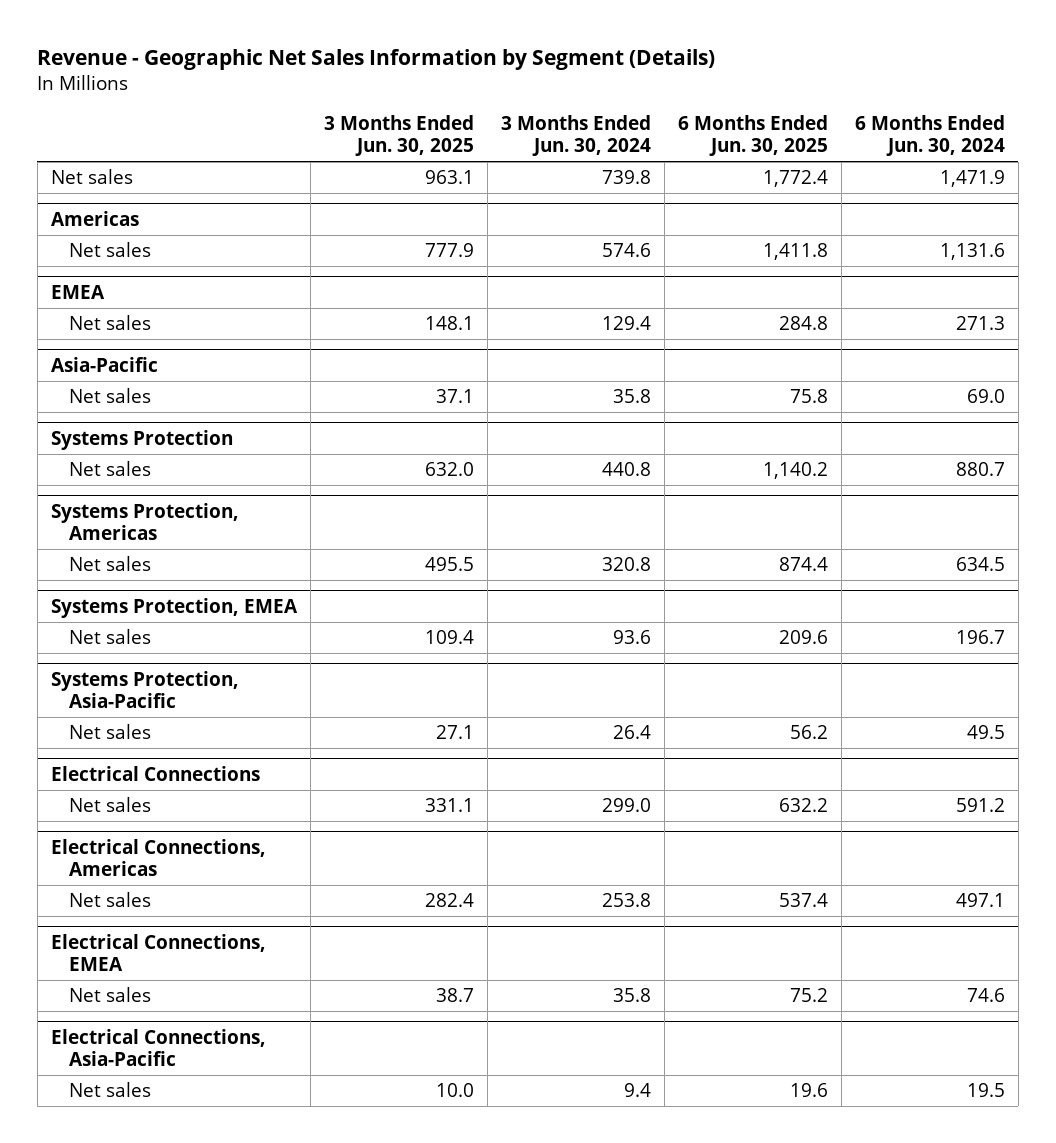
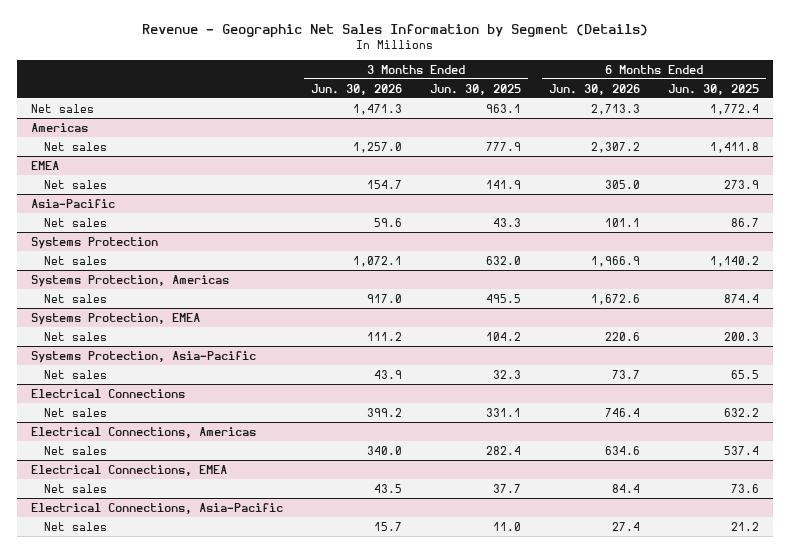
[500,115,651,157] 3 Months Ended Jun. 30, 2024 -> none
[854,115,1005,157] 6 Months Ended Jun. 30, 2024 -> none
none -> [311,83,403,95] Jun. 30, 2026
none -> [549,83,641,95] Jun. 30, 2026
[424,315,474,330] 148.1 -> [486,179,522,189] 141.9
[778,315,828,330] 284.8 -> [724,179,760,189] 273.9
[435,388,474,403] 37.1 -> [493,217,522,227] 43.3
[789,388,828,403] 75.8 -> [731,217,760,227] 86.7
[424,629,474,644] 109.4 -> [486,331,522,341] 104.2
[778,629,828,644] 209.6 -> [724,331,760,341] 200.3
[435,724,474,739] 27.1 -> [493,369,522,379] 32.3
[789,724,828,739] 56.2 -> [731,369,760,379] 65.5
[435,987,474,1002] 38.7 -> [493,483,522,493] 37.7
[789,987,828,1002] 75.2 -> [731,483,760,493] 73.6
[435,1082,474,1097] 10.0 -> [493,521,522,531] 11.0
[789,1082,828,1097] 19.6 -> [731,521,760,531] 21.2

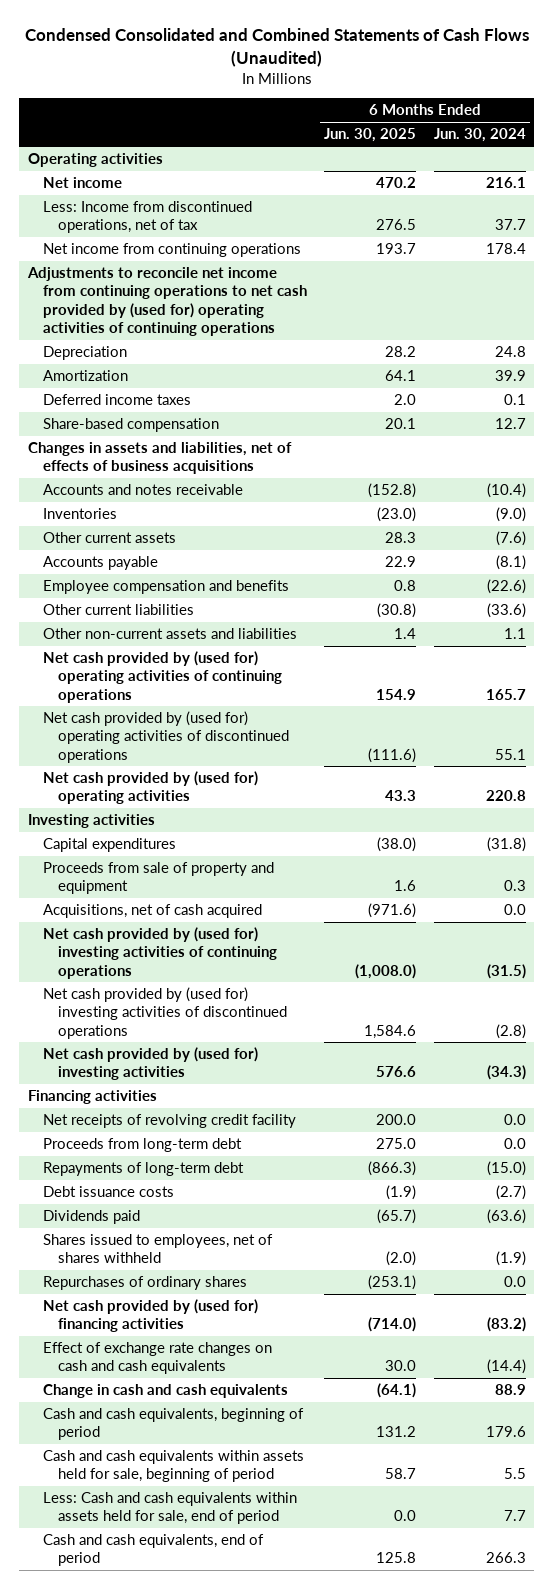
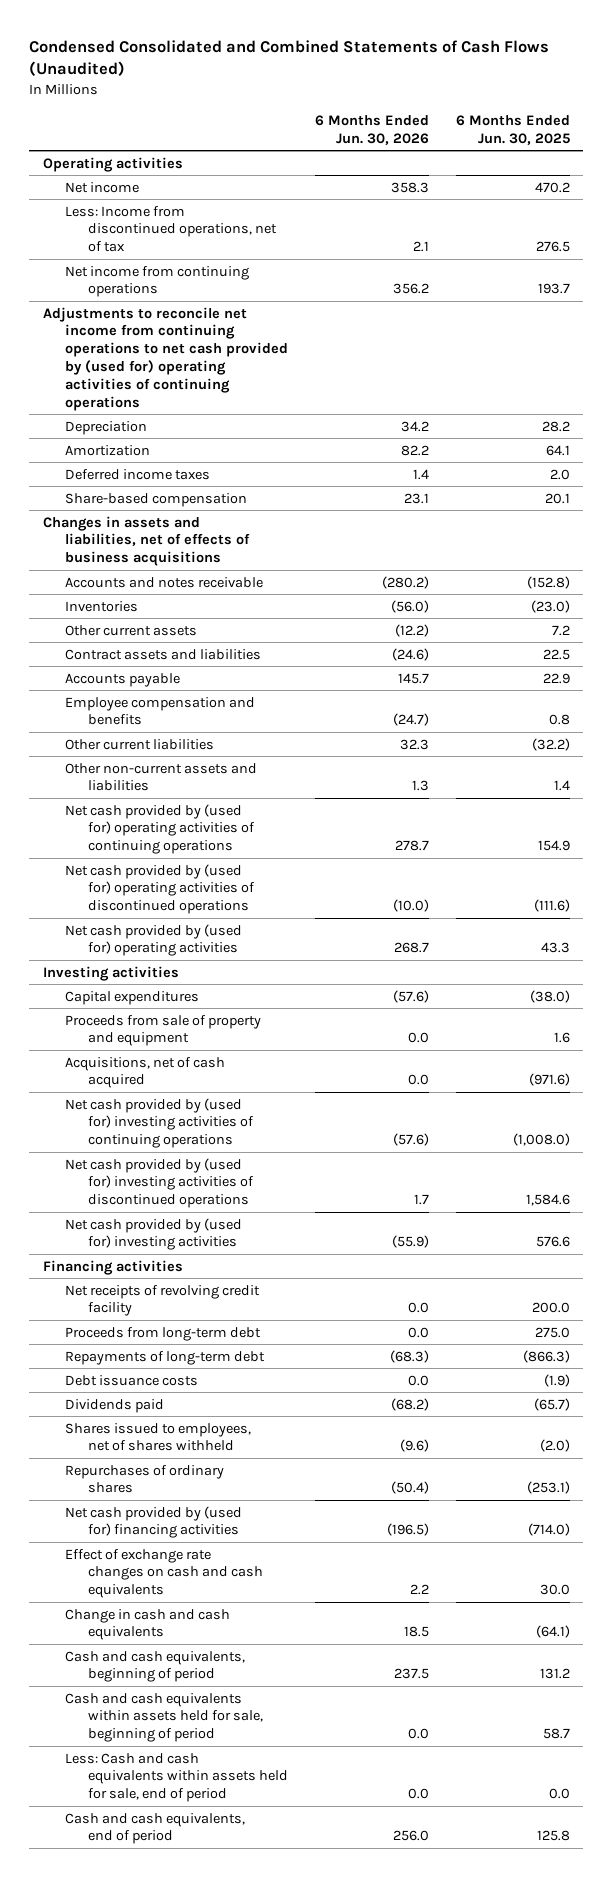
[433,128,526,143] Jun. 30, 2024 -> none
none -> [315,115,430,146] 6 Months Ended Jun. 30, 2026
[385,532,417,544] 28.3 -> [551,624,570,636] 7.2
none -> [65,648,262,660] Contract assets and liabilities
[377,603,417,619] (30.8) -> [531,737,570,751] (32.2)

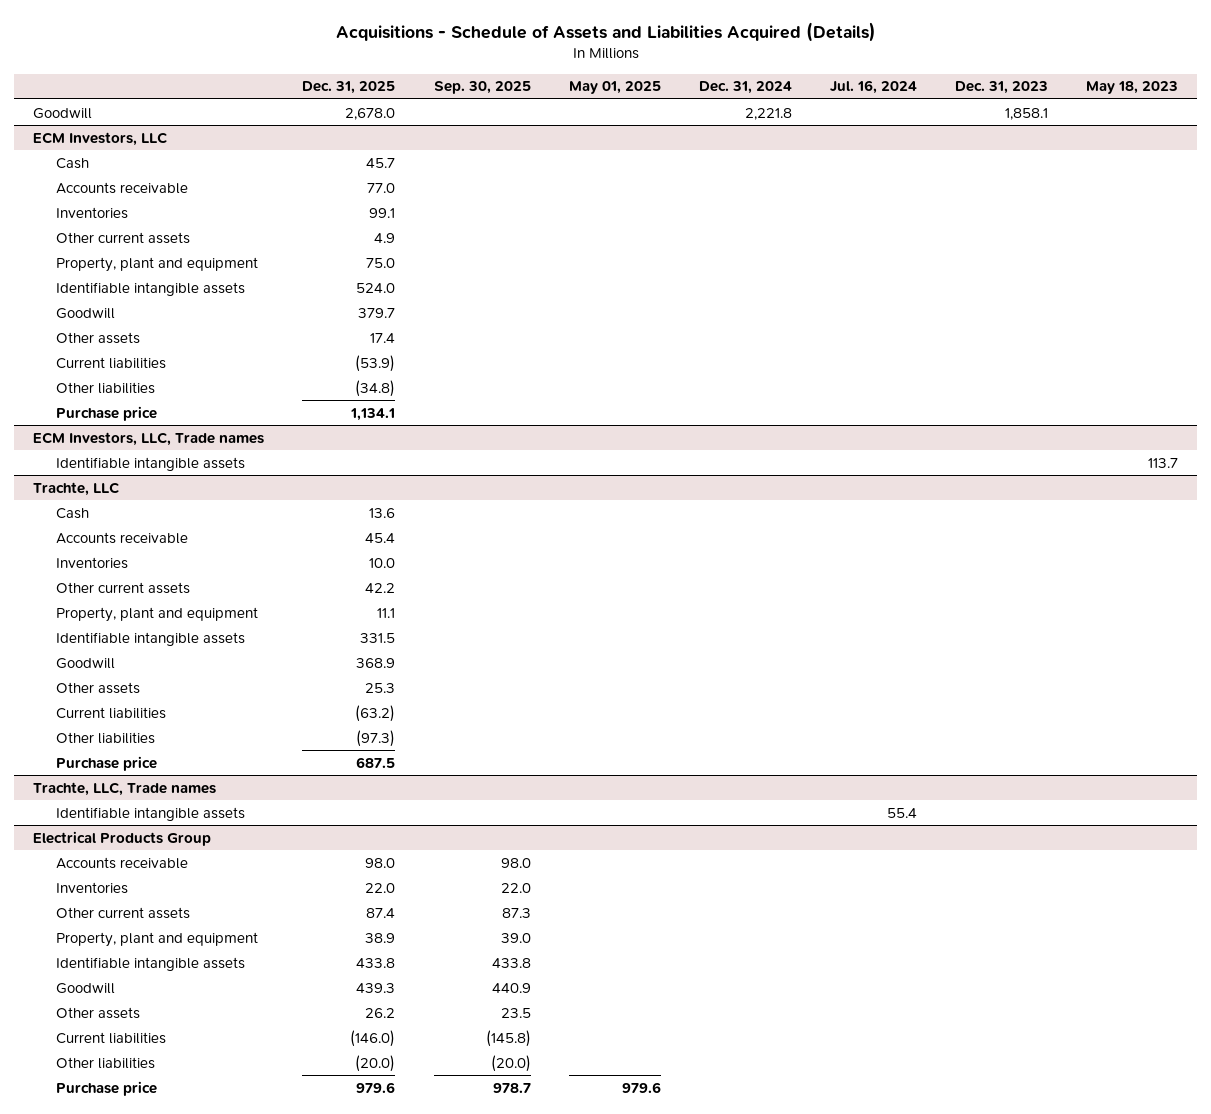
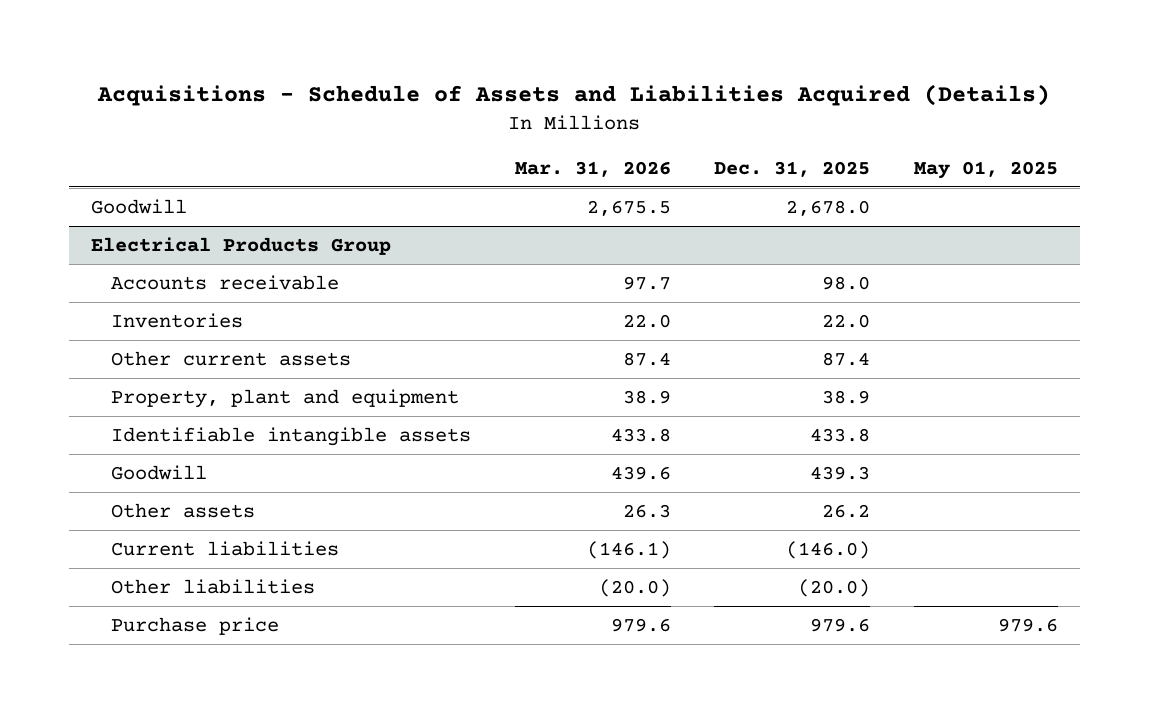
[433,81,531,95] Sep. 30, 2025 -> none
[698,81,792,95] Dec. 31, 2024 -> none
[829,80,917,95] Jul. 16, 2024 -> none
[954,81,1048,95] Dec. 31, 2023 -> none
[1085,81,1178,95] May 18, 2023 -> none
none -> [514,160,671,177] Mar. 31, 2026
[33,131,169,146] ECM Investors, LLC -> none
[55,157,89,169] Cash -> none
[55,181,188,194] Accounts receivable -> none
[55,206,128,219] Inventories -> none
[55,231,190,244] Other current assets -> none
[55,256,258,272] Property, plant and equipment -> none
[55,281,245,296] Identifiable intangible assets -> none
[55,307,115,319] Goodwill -> none
[55,331,140,344] Other assets -> none
[55,356,166,369] Current liabilities -> none
[55,381,155,394] Other liabilities -> none
[55,405,157,421] Purchase price -> none
[33,431,265,446] ECM Investors, LLC, Trade names -> none
[55,456,245,471] Identifiable intangible assets -> none
[33,481,121,496] Trachte, LLC -> none
[55,507,89,519] Cash -> none
[55,531,188,544] Accounts receivable -> none
[55,556,128,569] Inventories -> none
[55,581,190,594] Other current assets -> none
[55,606,258,622] Property, plant and equipment -> none
[55,631,245,646] Identifiable intangible assets -> none
[55,657,115,669] Goodwill -> none
[55,681,140,694] Other assets -> none
[55,706,166,719] Current liabilities -> none
[55,731,155,744] Other liabilities -> none
[55,755,157,771] Purchase price -> none
[33,781,217,796] Trachte, LLC, Trade names -> none
[55,806,245,821] Identifiable intangible assets -> none

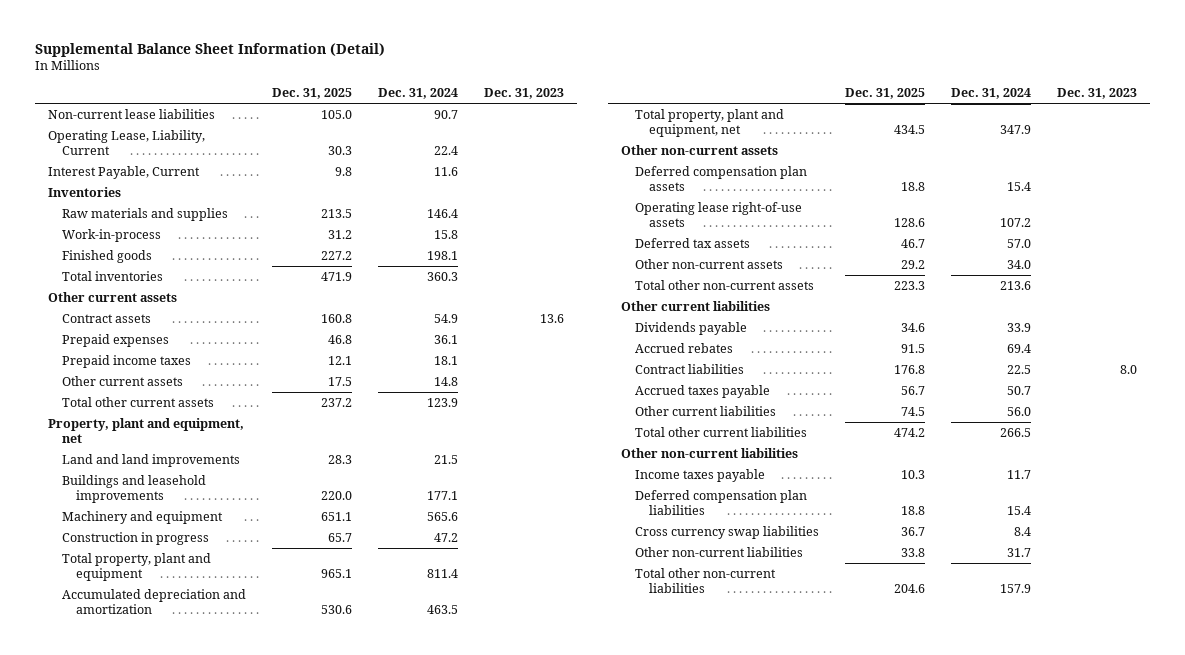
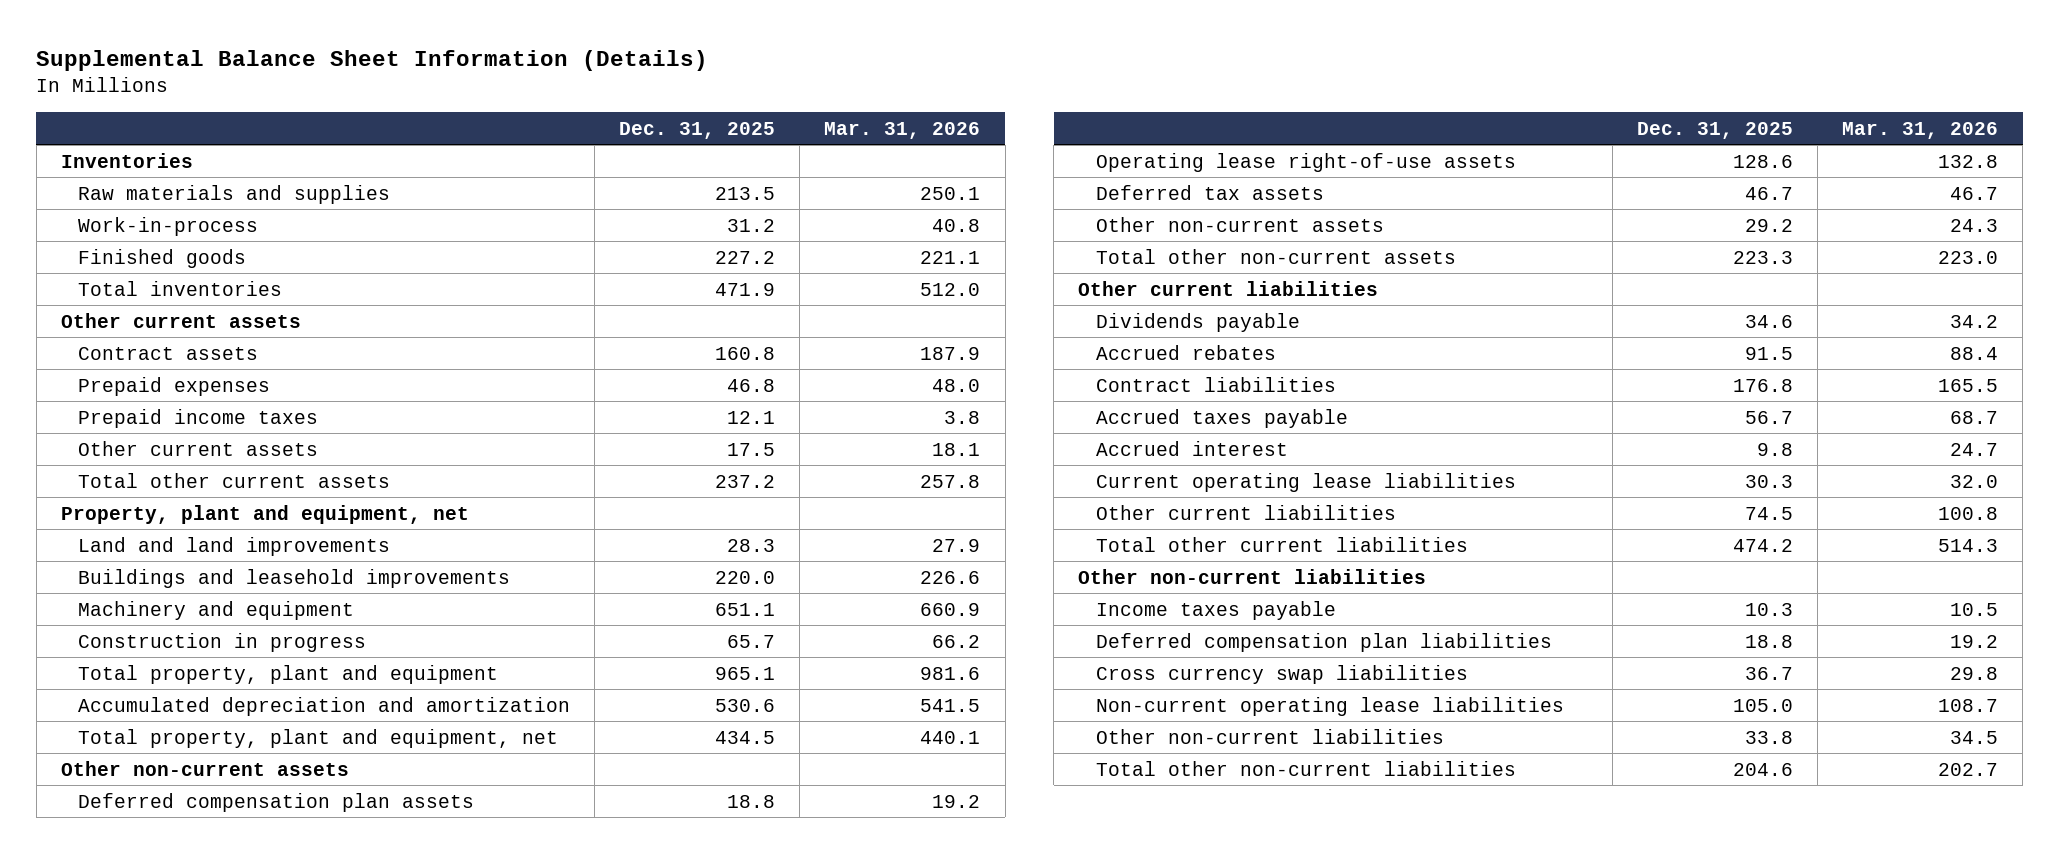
[34,42,385,57] Supplemental Balance Sheet Information (Detail) -> [36,50,709,72] Supplemental Balance Sheet Information (Details)
[378,88,459,100] Dec. 31, 2024 -> none
[484,88,565,100] Dec. 31, 2023 -> none
none -> [824,121,981,139] Mar. 31, 2026
[47,108,215,119] Non-current lease liabilities -> none
[47,129,205,155] Operating Lease, Liability, Current -> none
[47,165,200,179] Interest Payable, Current -> none
none -> [1095,440,1288,456] Accrued interest
none -> [1095,472,1516,492] Current operating lease liabilities
none -> [1095,696,1564,716] Non-current operating lease liabilities

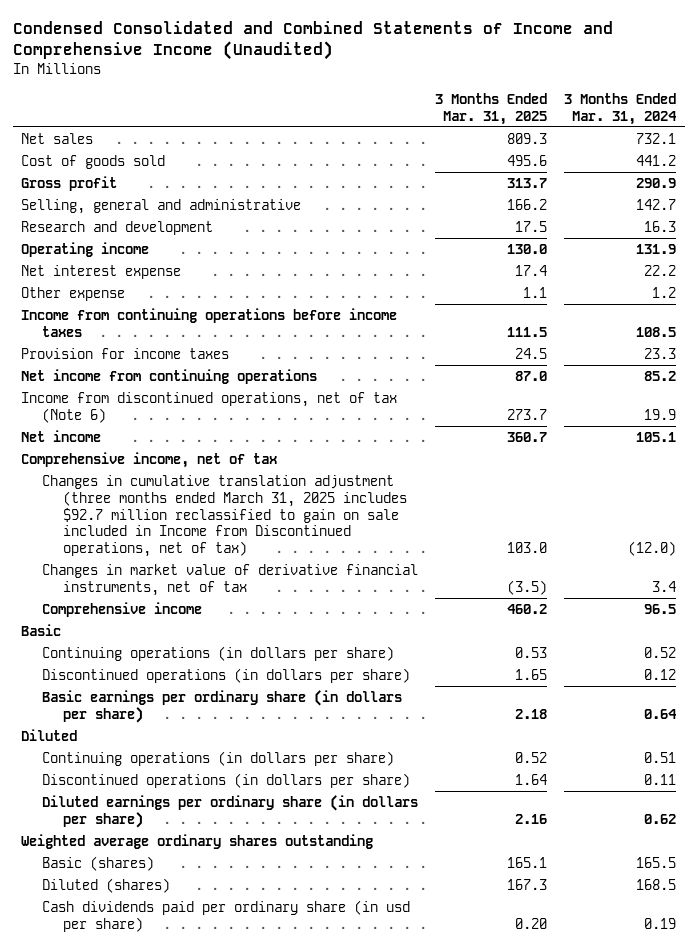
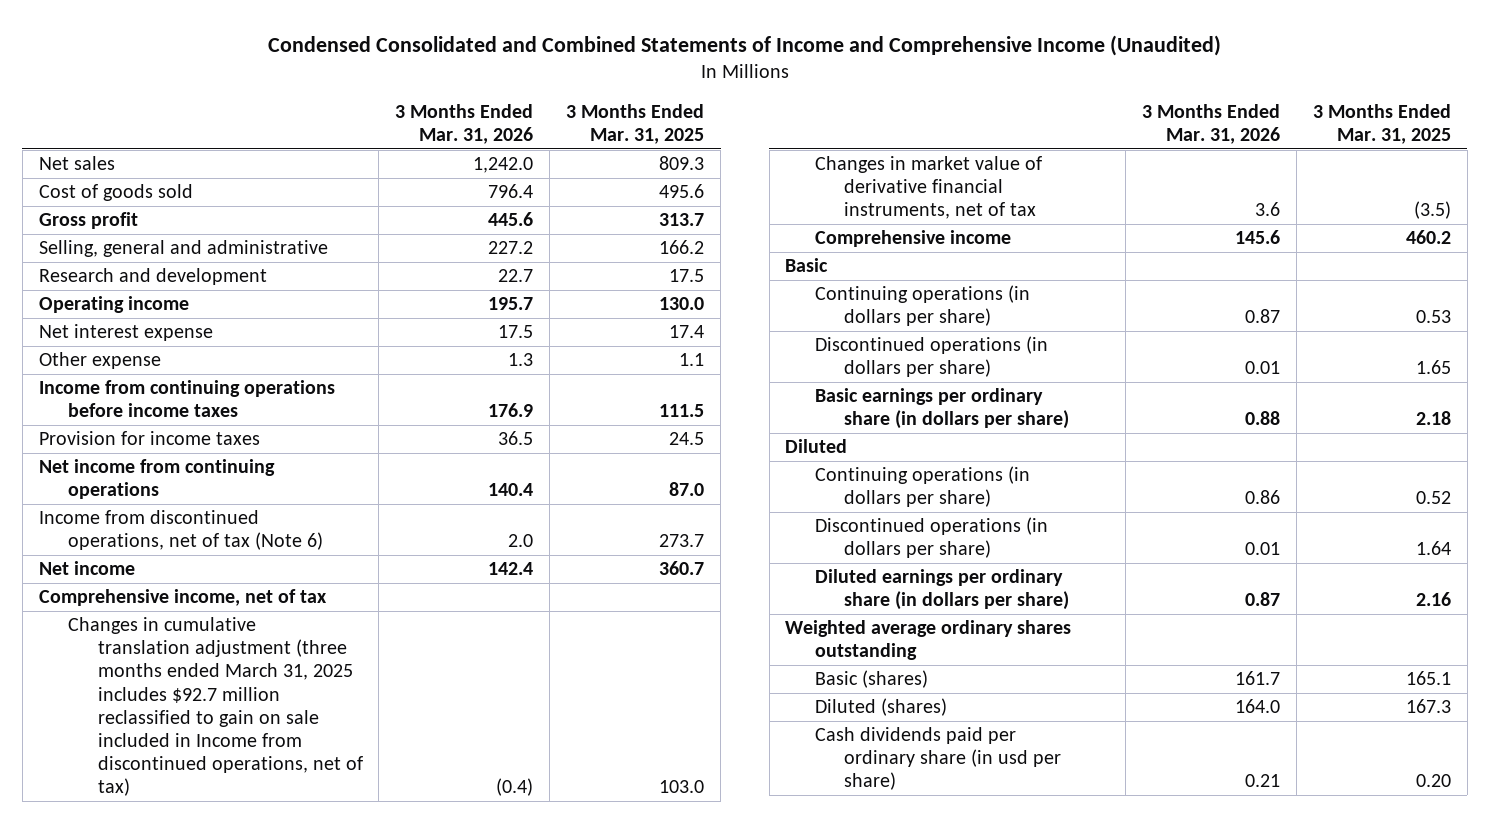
[564,92,678,125] 3 Months Ended Mar. 31, 2024 -> none
none -> [395,103,534,145] 3 Months Ended Mar. 31, 2026
[42,474,407,558] Changes in cumulative translation adjustment (three months ended March 31, 2025 includes $92.7 million reclassified to gain on sale included in Income from Discontinued operations, net of tax) -> [68,617,363,797] Changes in cumulative translation adjustment (three months ended March 31, 2025 includes $92.7 million reclassified to gain on sale included in Income from discontinued operations, net of tax)

